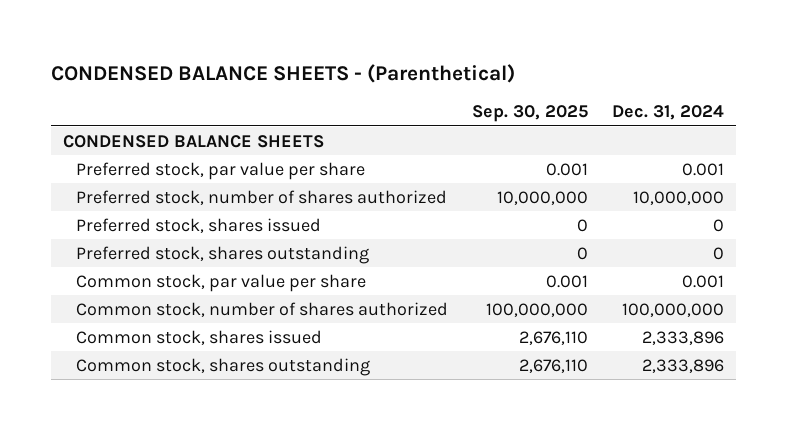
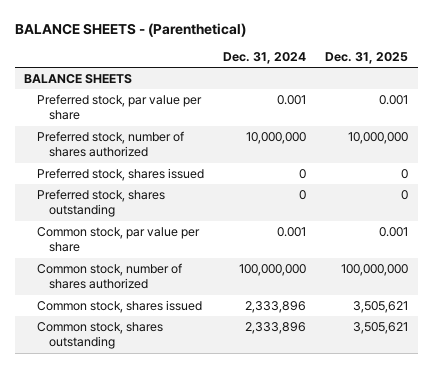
[51,63,516,83] CONDENSED BALANCE SHEETS - (Parenthetical) -> [14,22,246,37] BALANCE SHEETS - (Parenthetical)
[472,105,589,123] Sep. 30, 2025 -> none
none -> [325,52,409,65] Dec. 31, 2025
[63,134,325,148] CONDENSED BALANCE SHEETS -> [24,73,133,84] BALANCE SHEETS

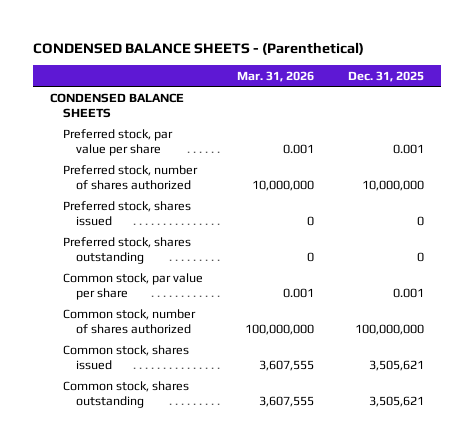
[14,22,246,37] BALANCE SHEETS - (Parenthetical) -> [33,41,365,55] CONDENSED BALANCE SHEETS - (Parenthetical)
[222,52,306,65] Dec. 31, 2024 -> none
none -> [237,70,315,82] Mar. 31, 2026
[24,73,133,84] BALANCE SHEETS -> [50,92,185,118] CONDENSED BALANCE SHEETS

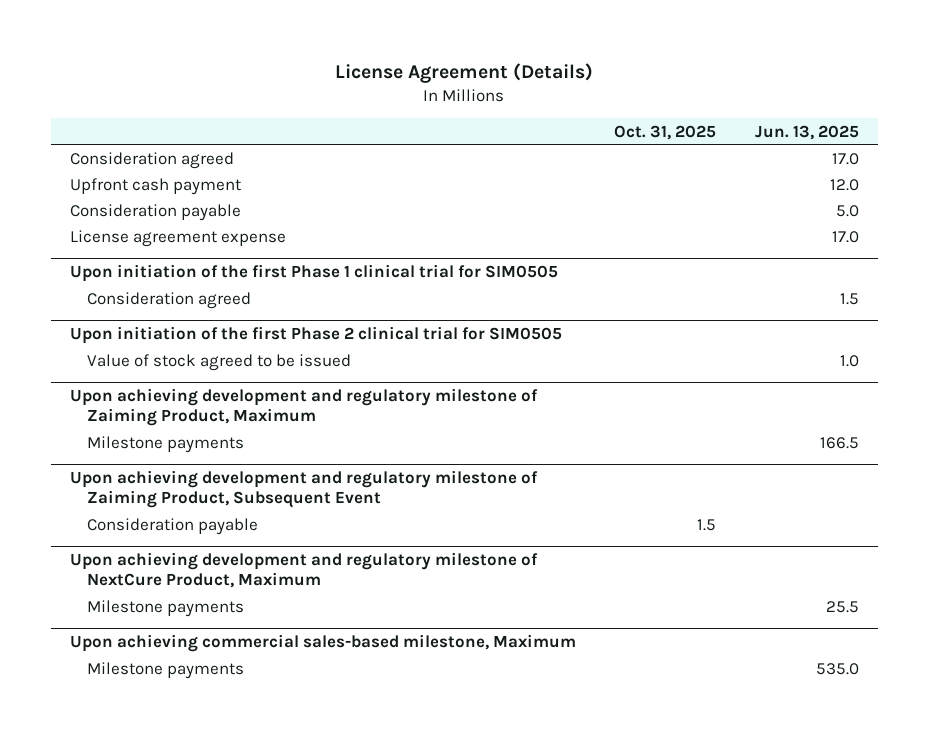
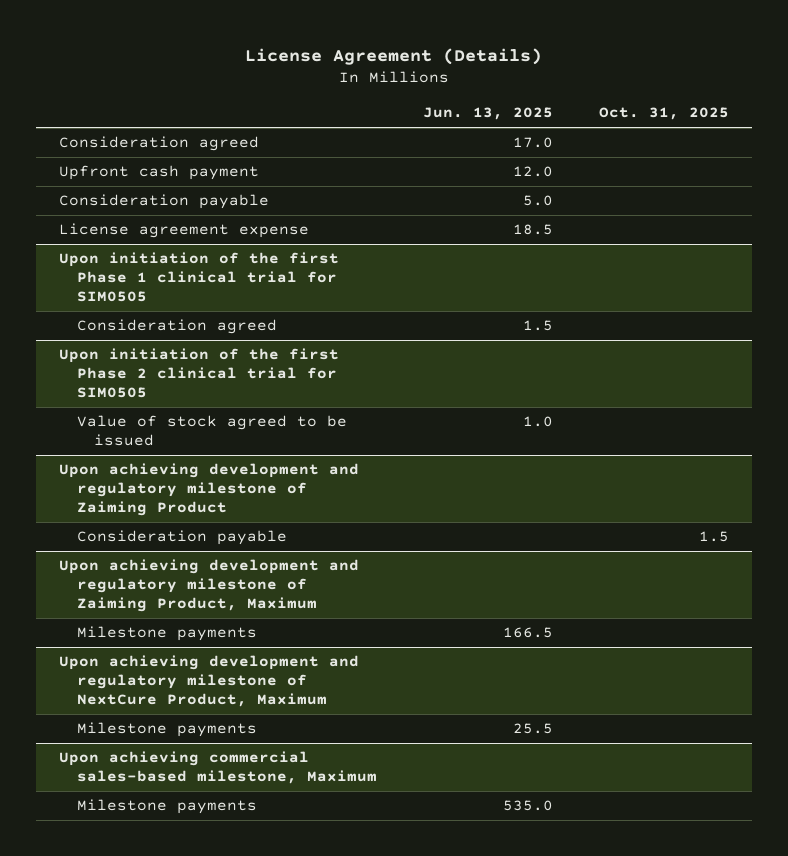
[831,230,859,243] 17.0 -> [512,224,553,236] 18.5
none -> [59,463,360,517] Upon achieving development and regulatory milestone of Zaiming Product
none -> [76,530,287,546] Consideration payable
[70,470,539,509] Upon achieving development and regulatory milestone of Zaiming Product, Subsequent Event -> none
[87,517,259,535] Consideration payable -> none

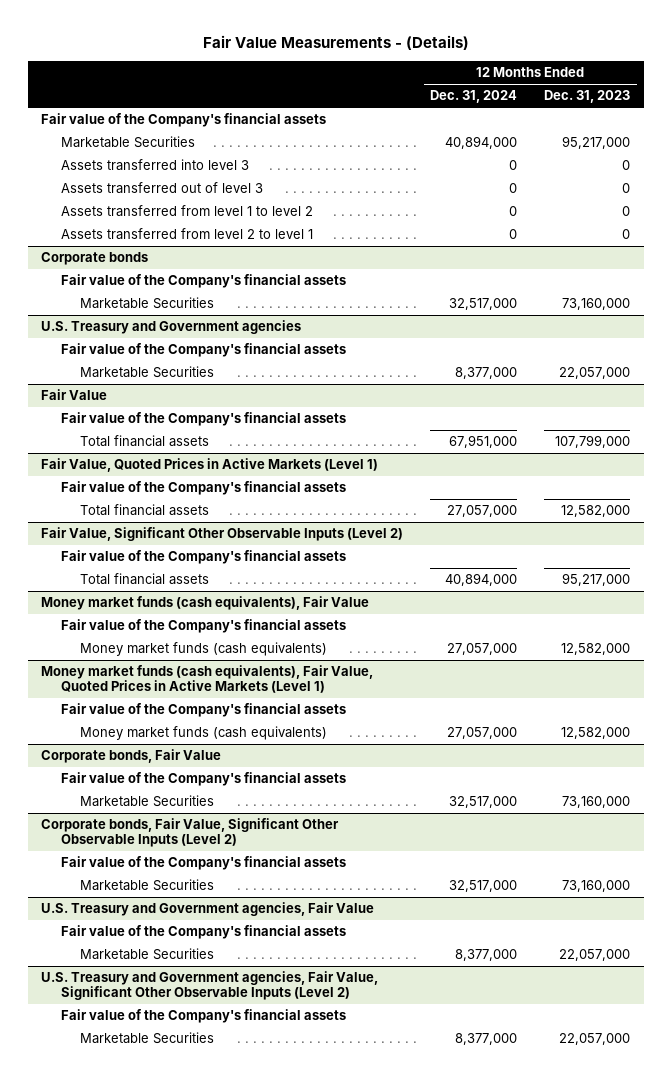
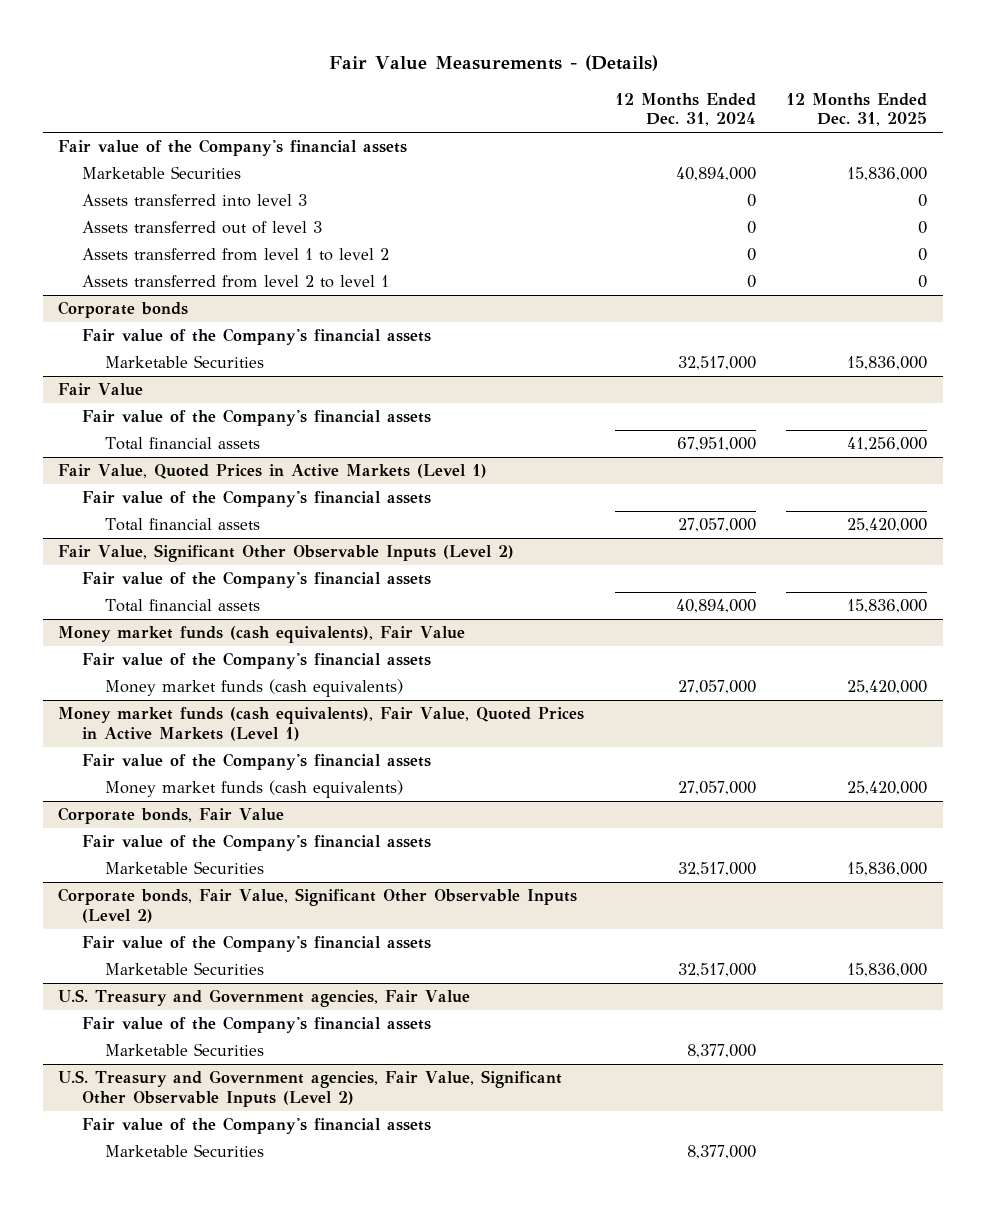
[544,90,631,104] Dec. 31, 2023 -> none
none -> [786,92,928,127] 12 Months Ended Dec. 31, 2025
[41,320,302,335] U.S. Treasury and Government agencies -> none
[60,343,346,358] Fair value of the Company's financial assets -> none
[80,366,215,379] Marketable Securities -> none

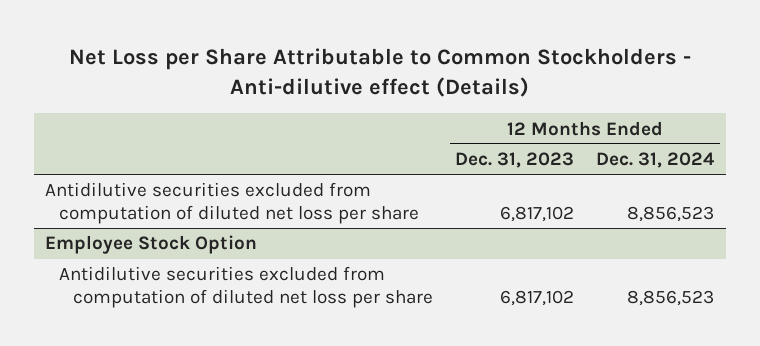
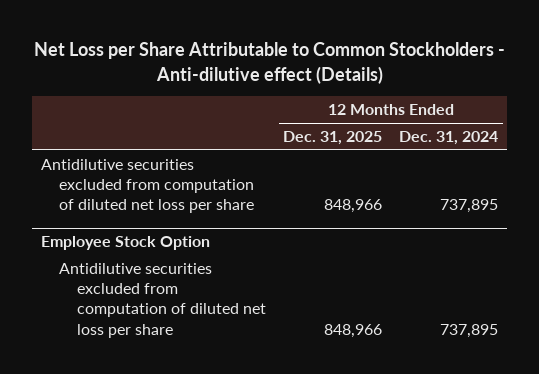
[455,152,575,169] Dec. 31, 2023 -> none
none -> [283,131,383,146] Dec. 31, 2025
[627,205,715,222] 8,856,523 -> [440,199,499,214] 737,895
[627,289,715,306] 8,856,523 -> [440,323,499,338] 737,895

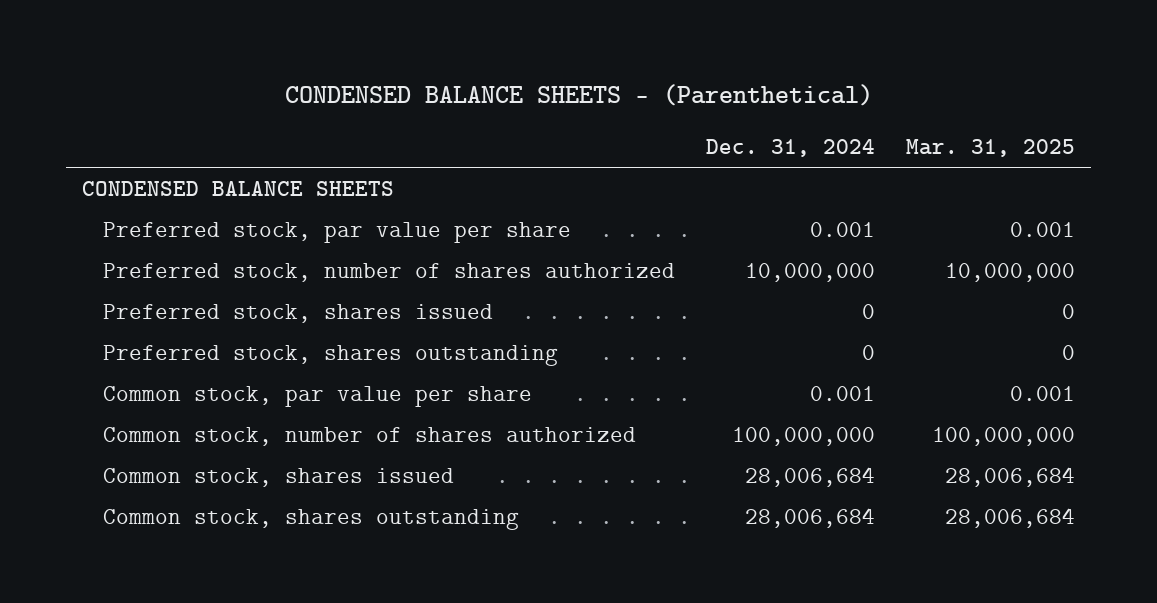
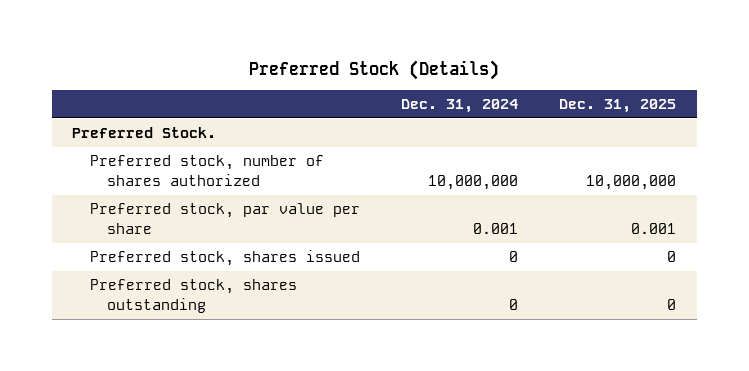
[284,83,873,106] CONDENSED BALANCE SHEETS - (Parenthetical) -> [249,59,500,80] Preferred Stock (Details)
[906,138,1076,157] Mar. 31, 2025 -> none
none -> [559,98,677,113] Dec. 31, 2025
[81,180,394,196] CONDENSED BALANCE SHEETS -> none
none -> [72,127,217,139] Preferred Stock.
[103,221,572,243] Preferred stock, par value per share -> [89,203,360,234] Preferred stock, par value per share
[103,385,533,407] Common stock, par value per share -> none
[103,426,637,446] Common stock, number of shares authorized -> none
[103,467,455,487] Common stock, shares issued -> none
[103,508,520,530] Common stock, shares outstanding -> none

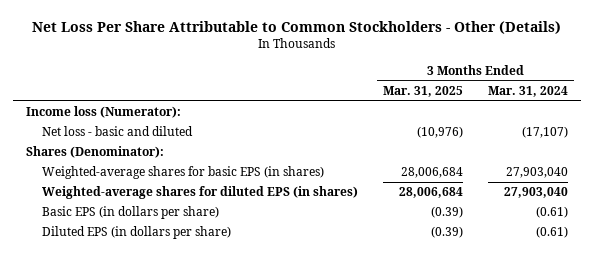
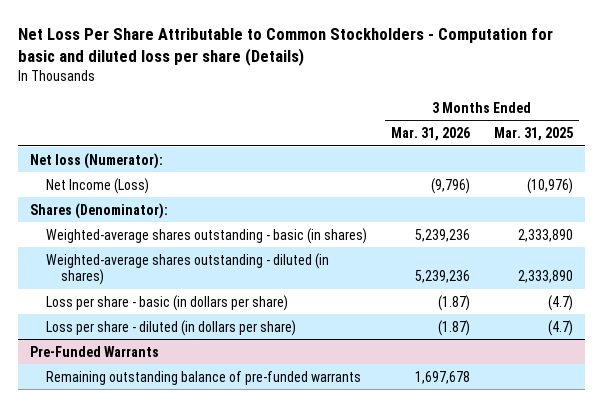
[32,21,562,35] Net Loss Per Share Attributable to Common Stockholders - Other (Details) -> [17,27,553,66] Net Loss Per Share Attributable to Common Stockholders - Computation for basic and diluted loss per share (Details)
[488,86,569,98] Mar. 31, 2024 -> none
none -> [391,127,471,142] Mar. 31, 2026
[26,106,182,119] Income loss (Numerator): -> [30,152,164,169] Net loss (Numerator):
[41,126,193,137] Net loss - basic and diluted -> [45,177,149,194] Net Income (Loss)
[41,166,324,180] Weighted-average shares for basic EPS (in shares) -> [45,227,367,244] Weighted-average shares outstanding - basic (in shares)
[400,167,463,179] 28,006,684 -> [518,228,574,242] 2,333,890
[41,186,358,200] Weighted-average shares for diluted EPS (in shares) -> [45,252,329,286] Weighted-average shares outstanding - diluted (in shares)
[398,187,463,199] 28,006,684 -> [518,270,574,284] 2,333,890
[41,206,219,220] Basic EPS (in dollars per share) -> [45,294,288,311] Loss per share - basic (in dollars per share)
[430,206,463,219] (0.39) -> [548,294,574,311] (4.7)
[41,226,231,240] Diluted EPS (in dollars per share) -> [45,319,296,336] Loss per share - diluted (in dollars per share)
[430,226,463,239] (0.39) -> [548,319,574,336] (4.7)
none -> [30,345,160,357] Pre-Funded Warrants
none -> [45,370,361,385] Remaining outstanding balance of pre-funded warrants

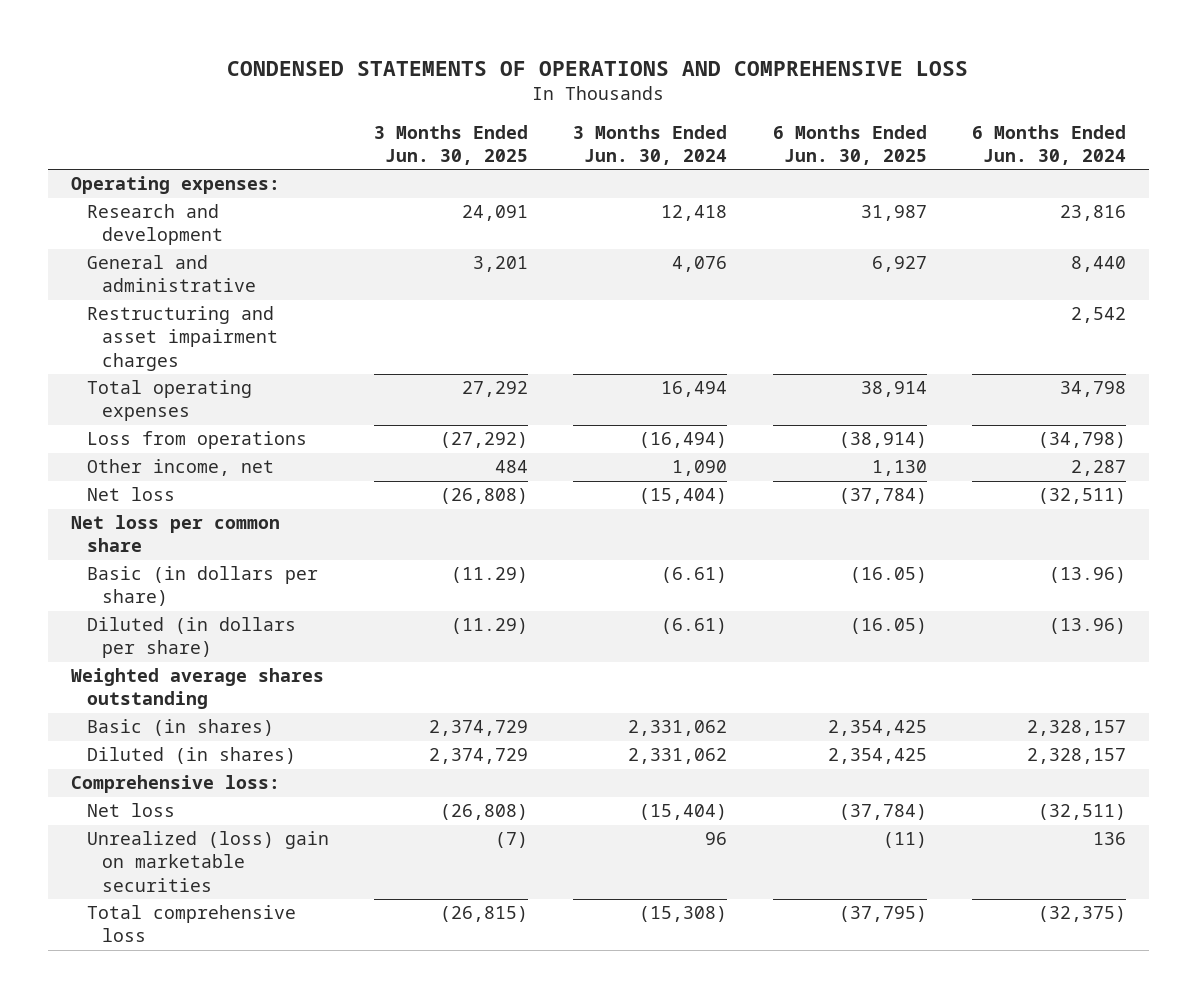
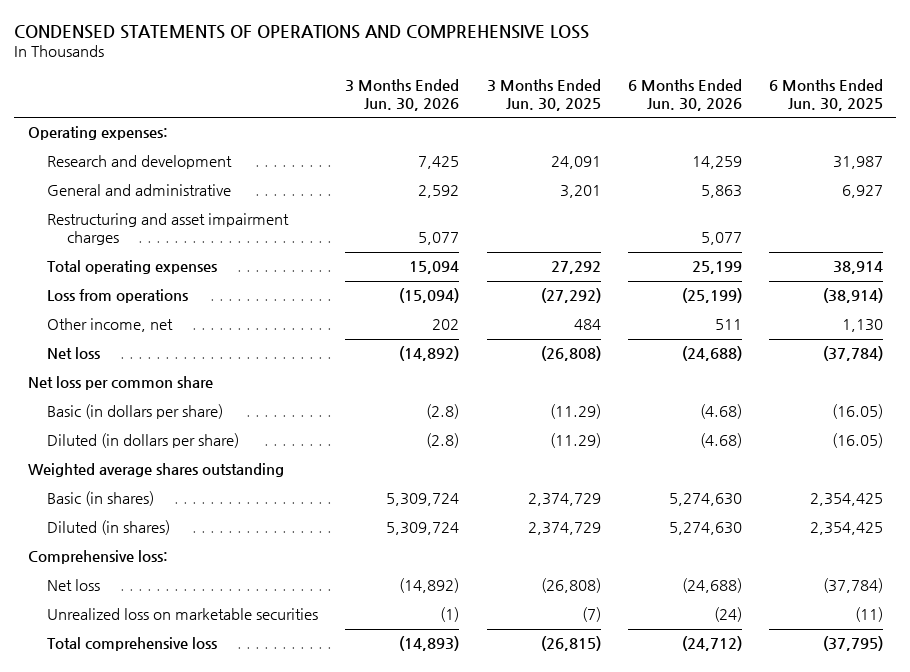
[573,124,728,165] 3 Months Ended Jun. 30, 2024 -> none
[971,124,1126,165] 6 Months Ended Jun. 30, 2024 -> none
none -> [345,79,460,111] 3 Months Ended Jun. 30, 2026
none -> [627,79,742,111] 6 Months Ended Jun. 30, 2026
[86,831,329,892] Unrealized (loss) gain on marketable securities -> [47,608,319,621] Unrealized loss on marketable securities

